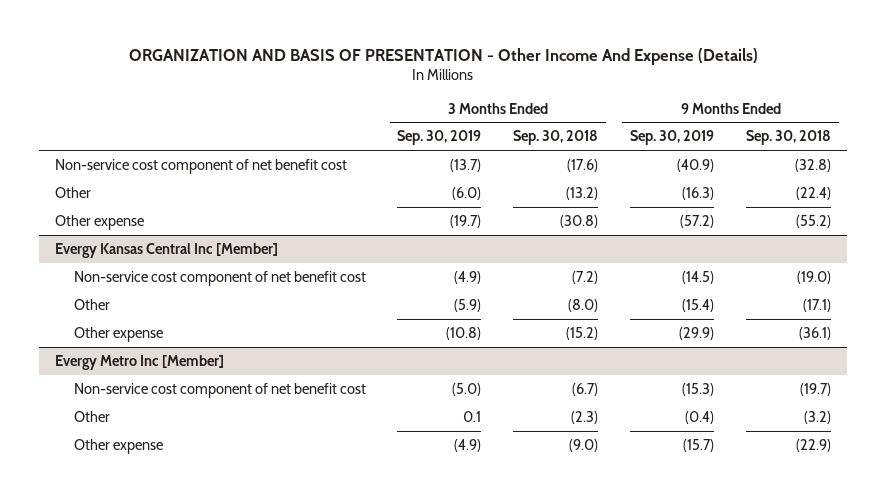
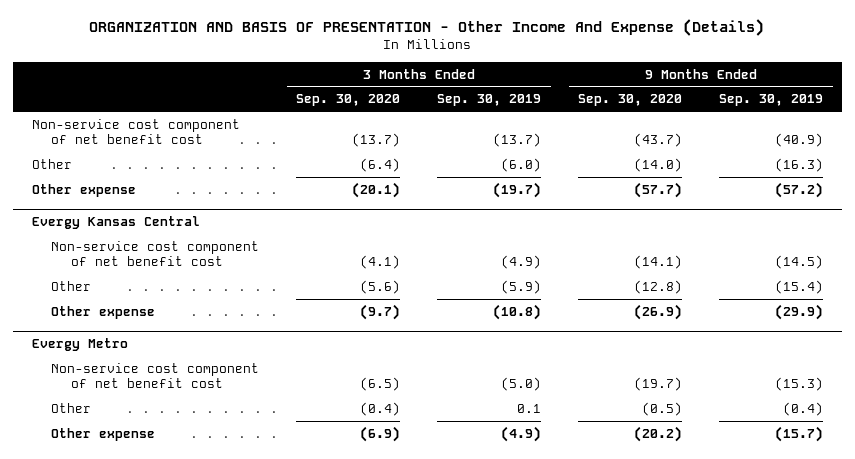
[513,130,599,146] Sep. 30, 2018 -> none
[746,130,832,146] Sep. 30, 2018 -> none
none -> [296,94,401,107] Sep. 30, 2020
none -> [578,94,683,107] Sep. 30, 2020
[54,242,278,258] Evergy Kansas Central Inc [Member] -> [31,216,200,230] Evergy Kansas Central
[54,354,224,370] Evergy Metro Inc [Member] -> [31,338,128,352] Evergy Metro

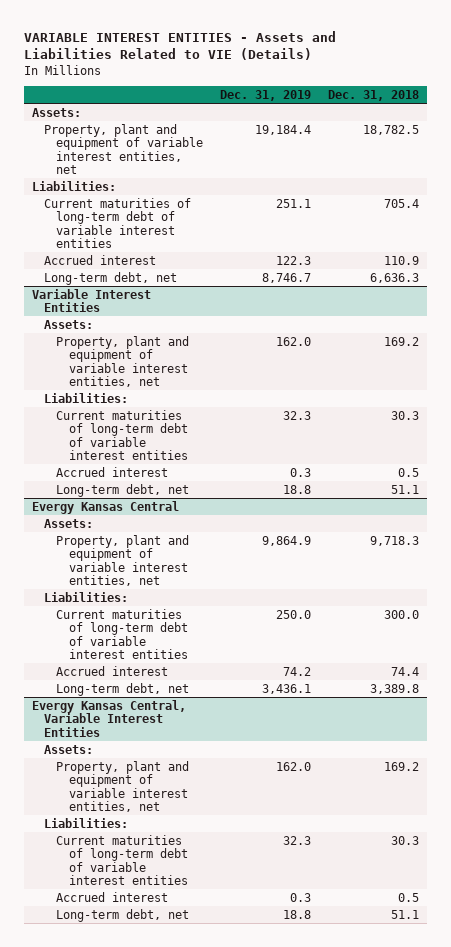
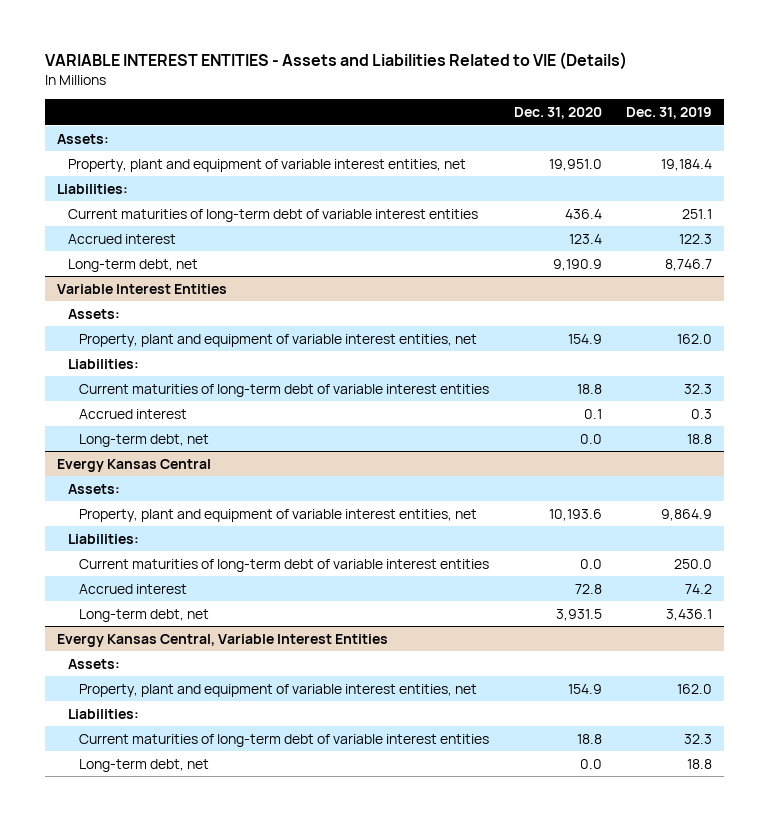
[327,89,419,101] Dec. 31, 2018 -> none
none -> [513,107,602,120] Dec. 31, 2020
[56,891,169,902] Accrued interest -> none

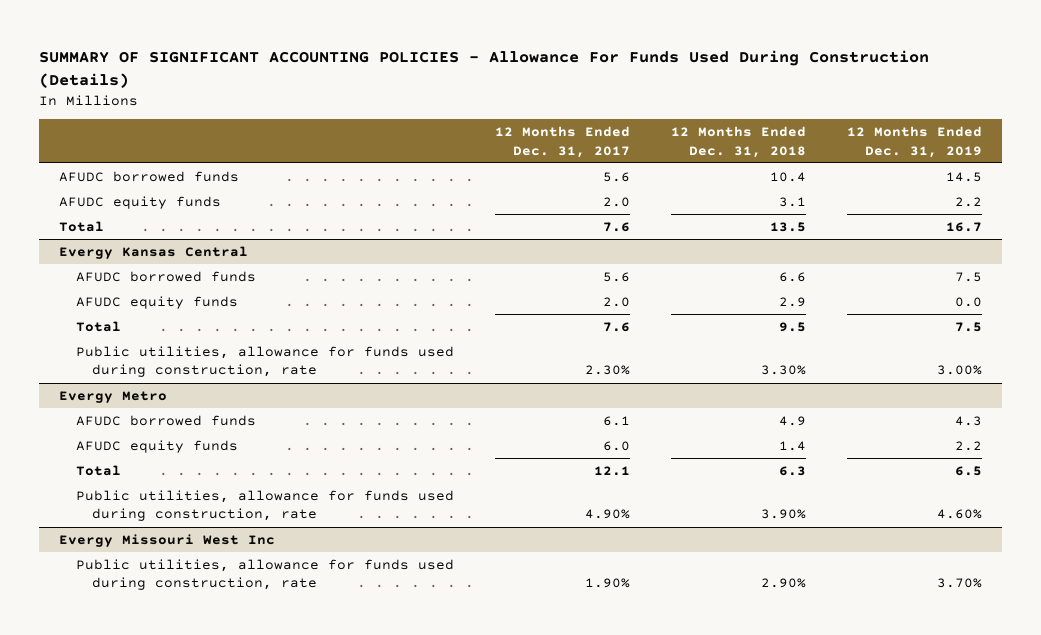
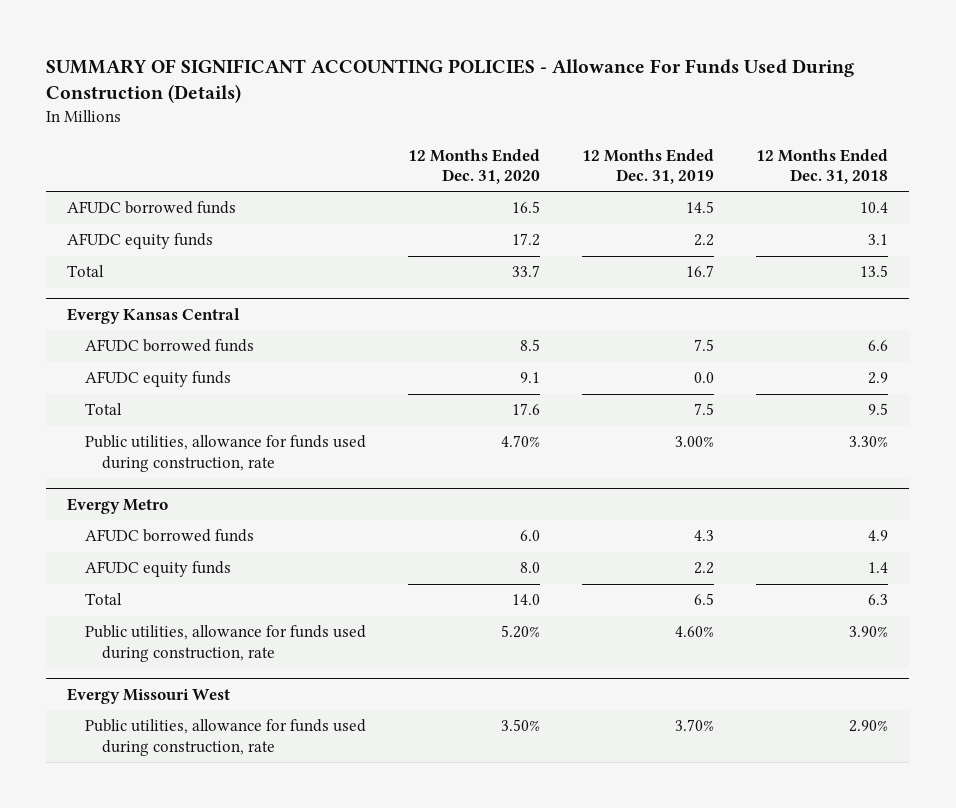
[494,126,630,158] 12 Months Ended Dec. 31, 2017 -> none
none -> [408,148,541,185] 12 Months Ended Dec. 31, 2020
[59,534,276,548] Evergy Missouri West Inc -> [67,687,231,704] Evergy Missouri West

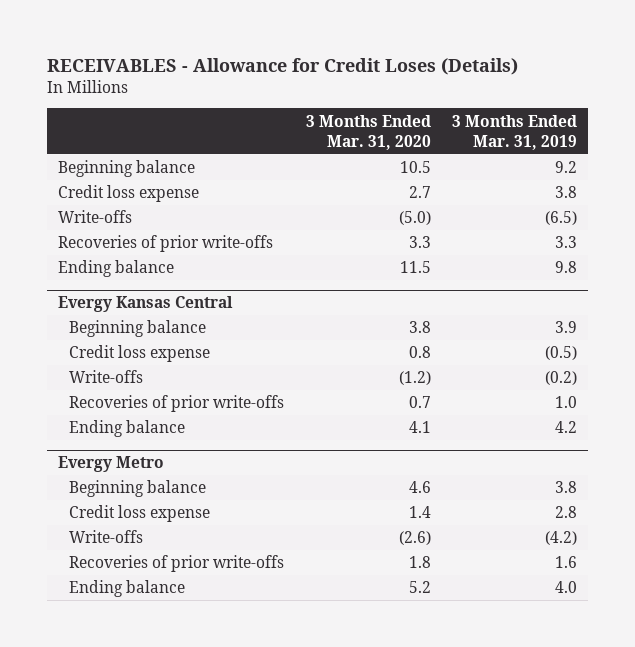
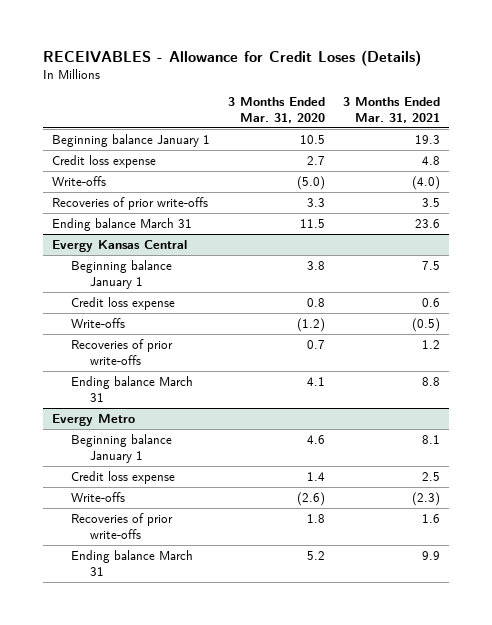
[451,114,577,150] 3 Months Ended Mar. 31, 2019 -> none
none -> [343,96,441,123] 3 Months Ended Mar. 31, 2021
[57,160,195,178] Beginning balance -> [51,133,210,147] Beginning balance January 1
[57,260,174,278] Ending balance -> [51,217,192,231] Ending balance March 31
[69,320,207,338] Beginning balance -> [71,259,173,289] Beginning balance January 1
[69,420,186,438] Ending balance -> [71,375,194,402] Ending balance March 31
[69,480,207,498] Beginning balance -> [71,433,173,463] Beginning balance January 1
[69,580,186,598] Ending balance -> [71,549,194,576] Ending balance March 31

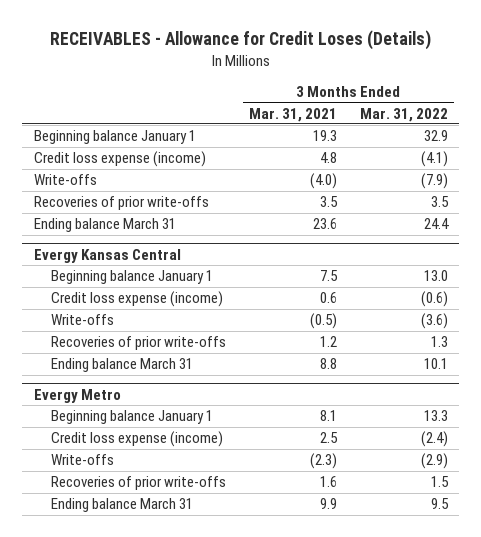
[228,96,326,123] 3 Months Ended Mar. 31, 2020 -> none
none -> [359,107,448,122] Mar. 31, 2022
[51,154,156,168] Credit loss expense -> [33,151,206,168] Credit loss expense (income)
[71,296,176,310] Credit loss expense -> [50,291,223,308] Credit loss expense (income)
[71,470,176,484] Credit loss expense -> [50,431,223,448] Credit loss expense (income)

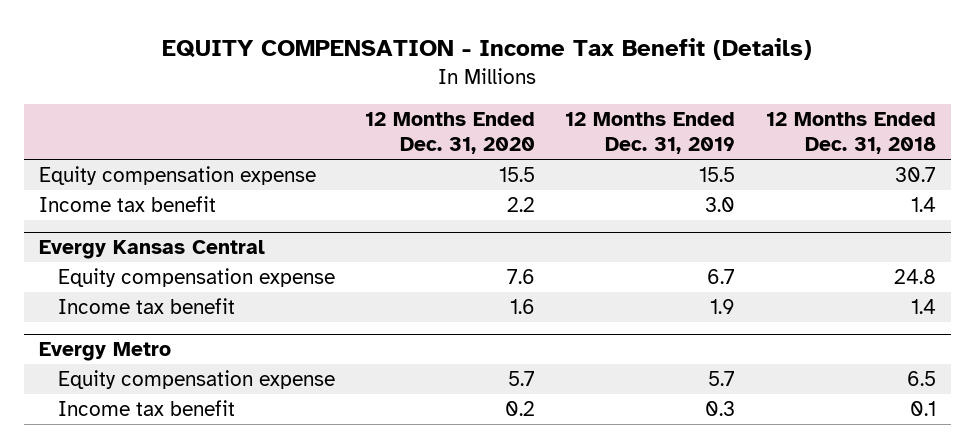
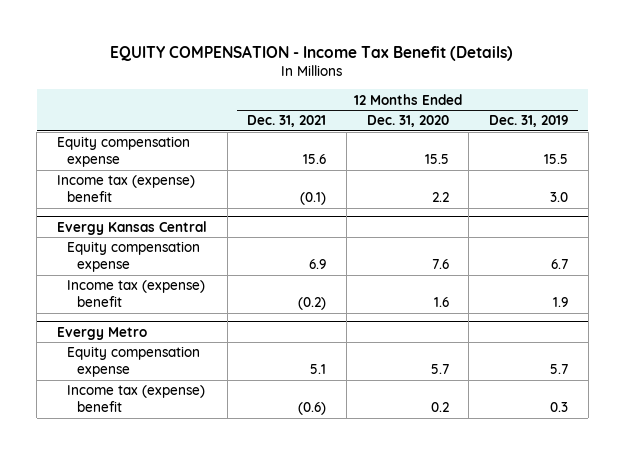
[765,112,936,155] 12 Months Ended Dec. 31, 2018 -> none
none -> [247,115,327,128] Dec. 31, 2021
[39,195,217,212] Income tax benefit -> [56,175,195,203] Income tax (expense) benefit
[57,297,235,314] Income tax benefit -> [66,280,205,308] Income tax (expense) benefit
[57,399,235,416] Income tax benefit -> [66,385,205,413] Income tax (expense) benefit

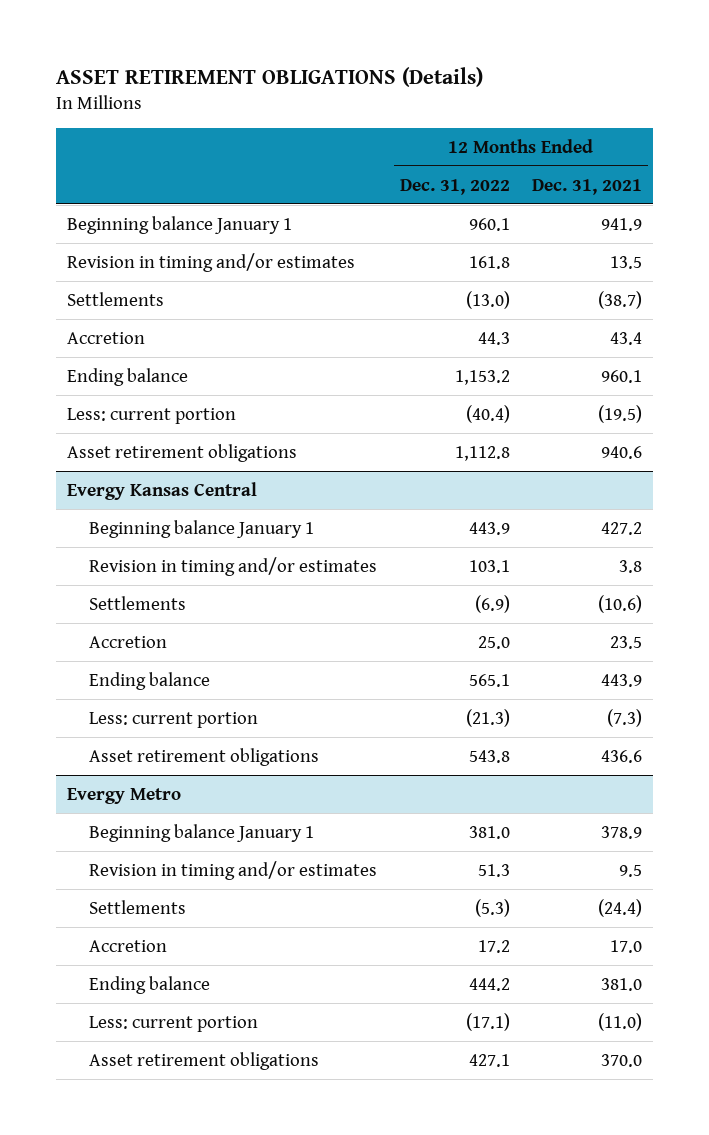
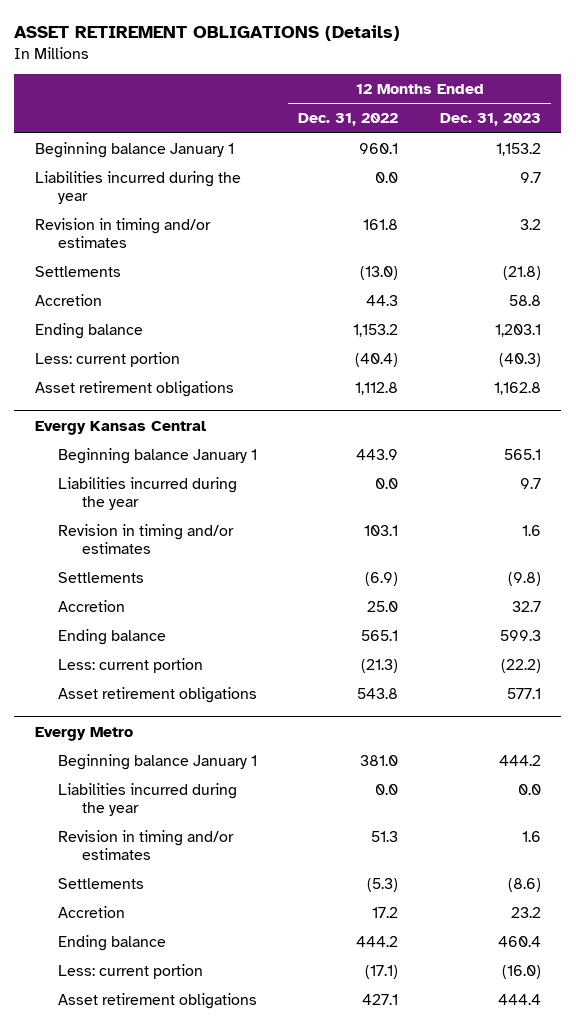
[532,178,643,195] Dec. 31, 2021 -> none
none -> [439,113,541,127] Dec. 31, 2023
none -> [34,170,241,204] Liabilities incurred during the year
none -> [58,476,238,510] Liabilities incurred during the year
none -> [58,782,238,816] Liabilities incurred during the year

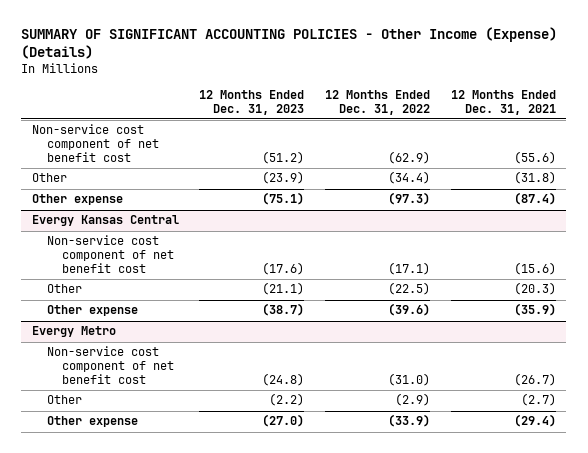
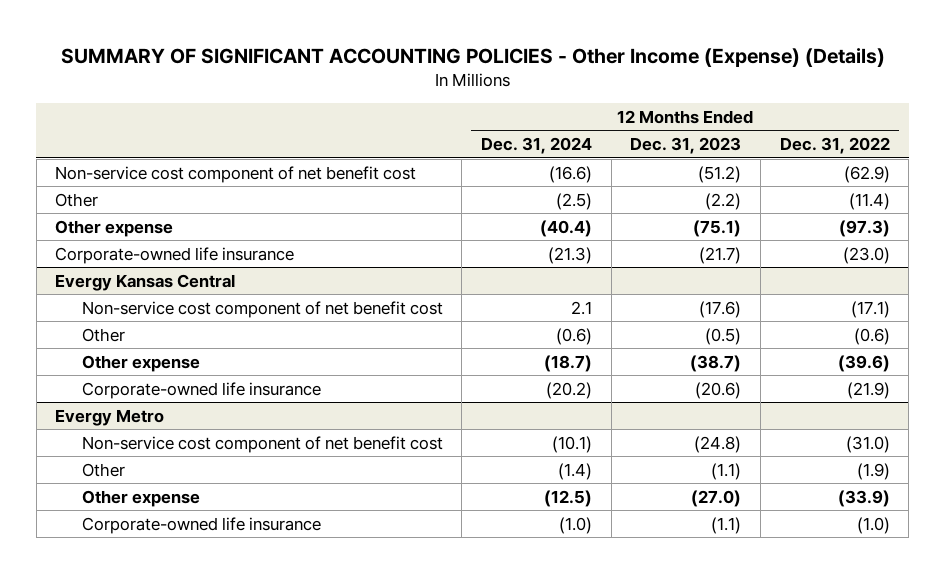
[450,90,556,115] 12 Months Ended Dec. 31, 2021 -> none
none -> [480,137,592,155] Dec. 31, 2024
[262,171,305,185] (23.9) -> [705,192,742,210] (2.2)
[388,171,431,185] (34.4) -> [848,192,890,210] (11.4)
none -> [55,246,295,264] Corporate-owned life insurance
[262,282,305,296] (21.1) -> [705,327,742,345] (0.5)
[388,282,431,296] (22.5) -> [853,327,890,345] (0.6)
none -> [81,381,321,399] Corporate-owned life insurance
[269,393,305,407] (2.2) -> [711,462,742,480] (1.1)
[395,393,431,407] (2.9) -> [856,462,890,480] (1.9)
none -> [81,516,321,534] Corporate-owned life insurance

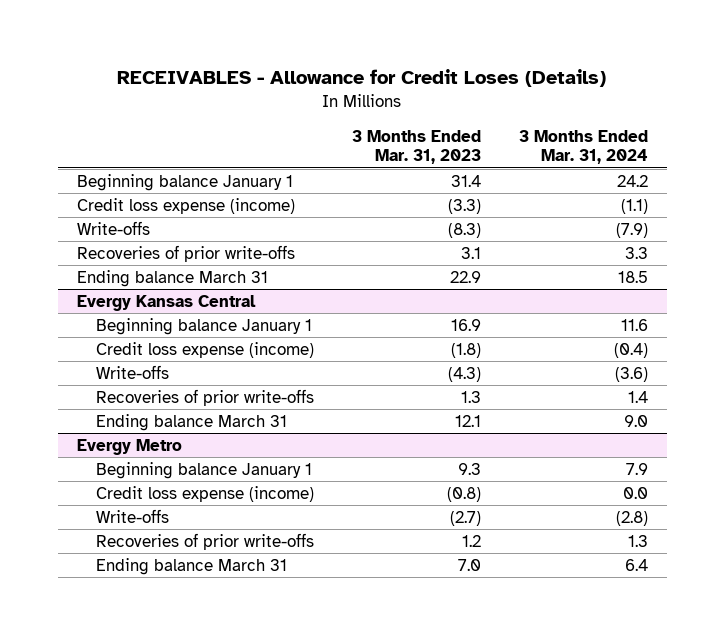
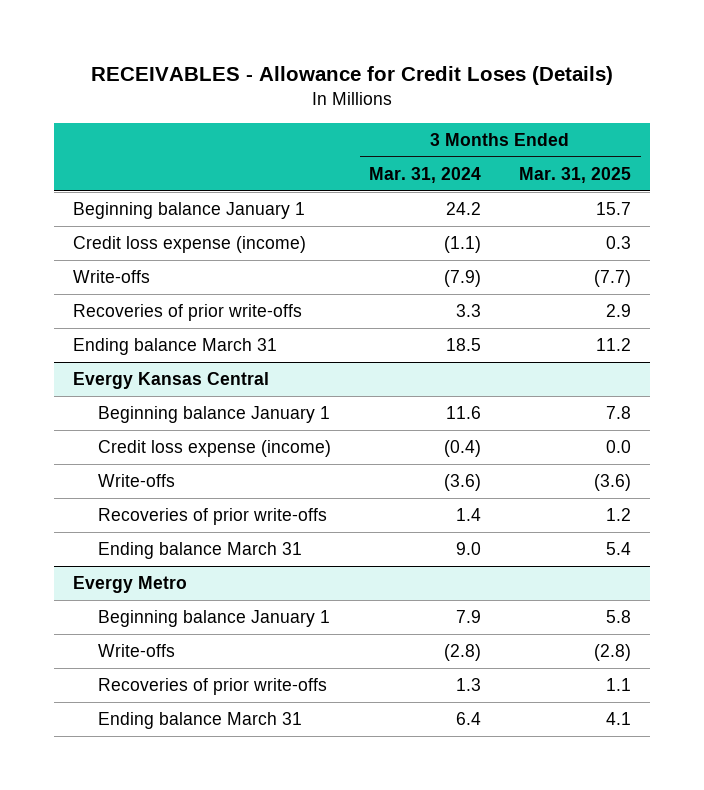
[352,129,482,165] 3 Months Ended Mar. 31, 2023 -> none
none -> [519,166,632,183] Mar. 31, 2025
[96,485,315,502] Credit loss expense (income) -> none

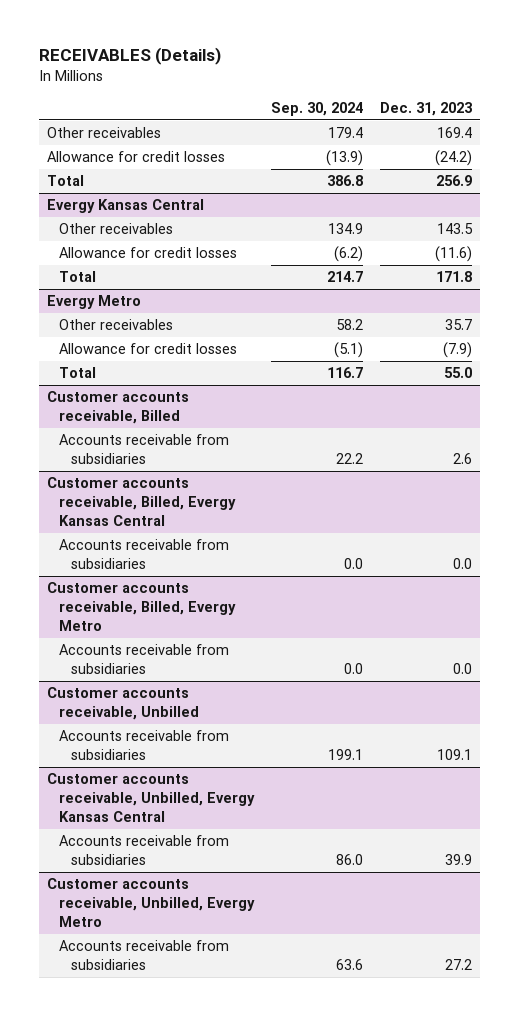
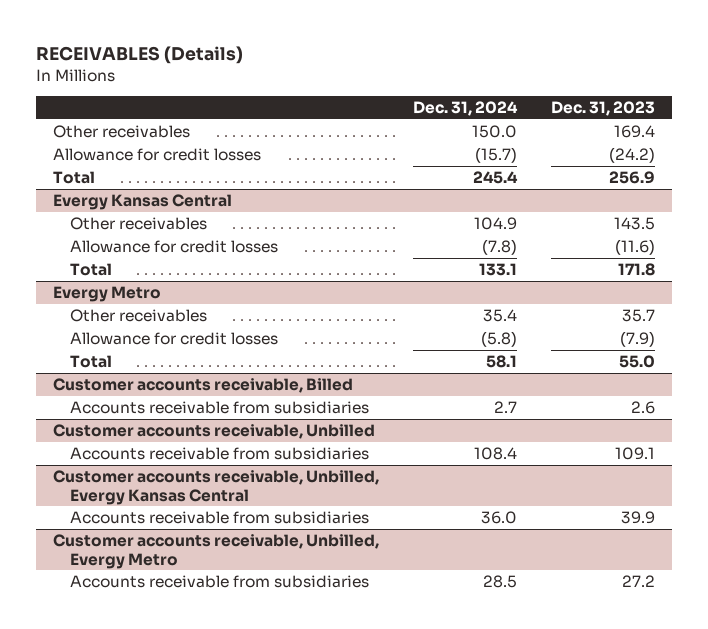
[271,101,364,116] Sep. 30, 2024 -> none
none -> [412,101,518,117] Dec. 31, 2024
[47,477,237,526] Customer accounts receivable, Billed, Evergy Kansas Central -> none
[59,539,230,570] Accounts receivable from subsidiaries -> none
[47,582,237,631] Customer accounts receivable, Billed, Evergy Metro -> none
[59,644,230,675] Accounts receivable from subsidiaries -> none

